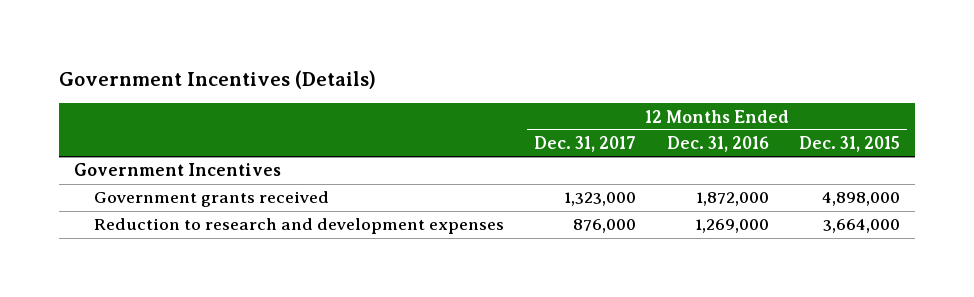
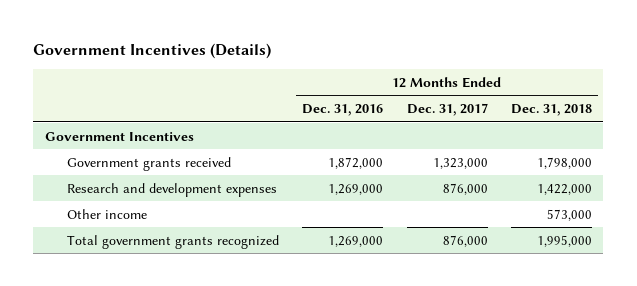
[798,136,900,153] Dec. 31, 2015 -> none
none -> [510,104,592,117] Dec. 31, 2018
[94,218,505,235] Reduction to research and development expenses -> [66,182,277,197] Research and development expenses
none -> [66,208,147,219] Other income
none -> [66,234,279,249] Total government grants recognized

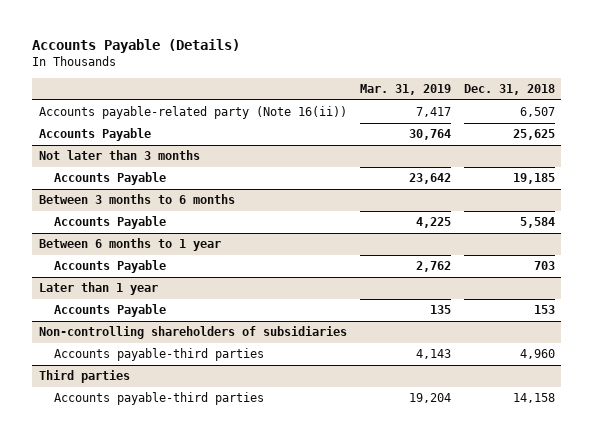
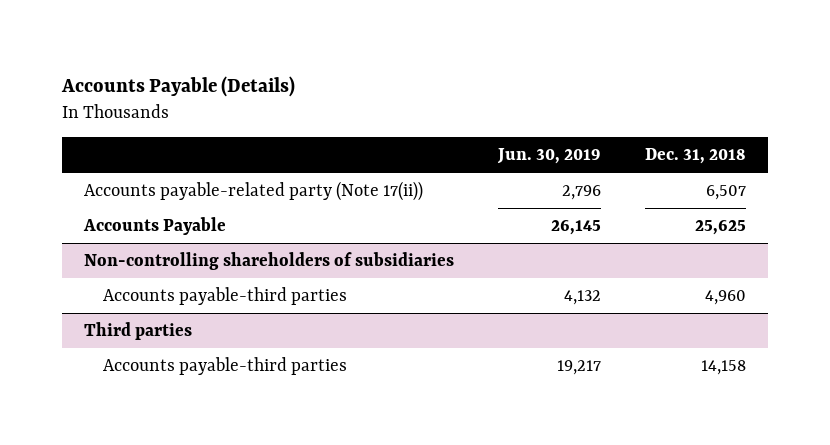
[359,84,451,96] Mar. 31, 2019 -> none
none -> [496,148,601,165] Jun. 30, 2019
[38,106,347,120] Accounts payable-related party (Note 16(ii)) -> [83,181,423,202] Accounts payable-related party (Note 17(ii))
[38,150,200,161] Not later than 3 months -> none
[54,172,167,186] Accounts Payable -> none
[38,194,235,205] Between 3 months to 6 months -> none
[54,216,167,230] Accounts Payable -> none
[38,238,221,252] Between 6 months to 1 year -> none
[54,260,167,274] Accounts Payable -> none
[38,282,158,296] Later than 1 year -> none
[54,304,167,318] Accounts Payable -> none

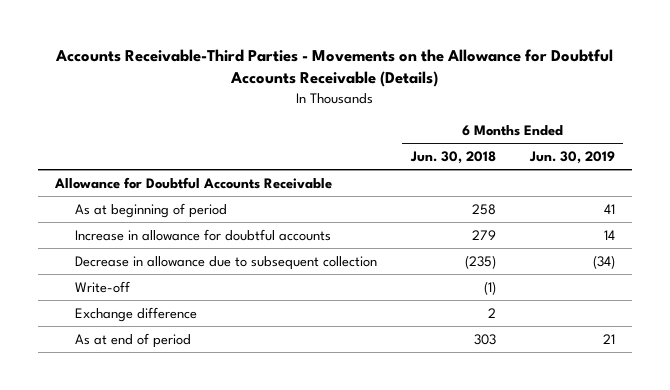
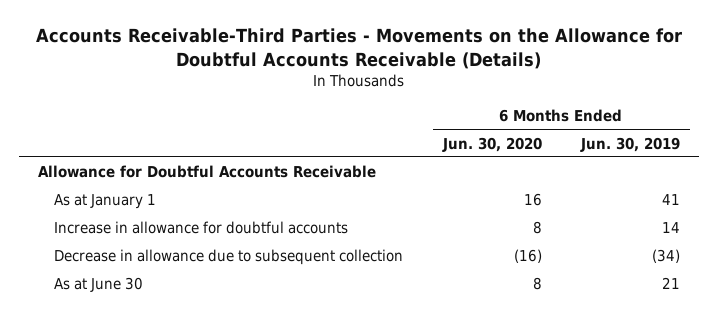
[409,150,496,164] Jun. 30, 2018 -> none
none -> [441,136,542,152] Jun. 30, 2020
[74,202,227,218] As at beginning of period -> [54,194,157,210] As at January 1
[74,280,130,293] Write-off -> none
[74,306,197,322] Exchange difference -> none
[74,332,191,348] As at end of period -> [54,277,144,293] As at June 30

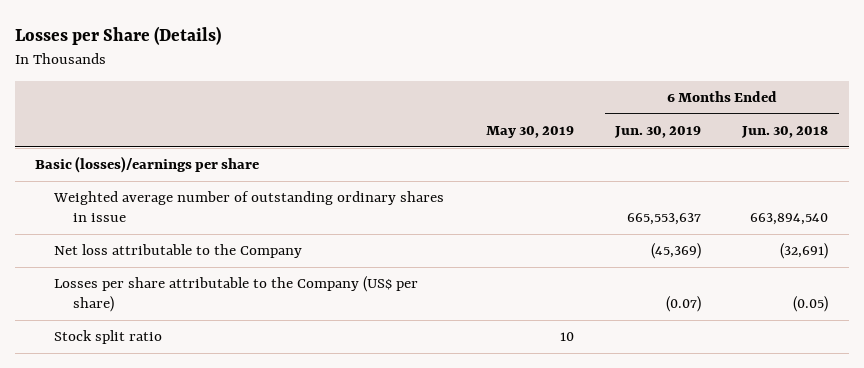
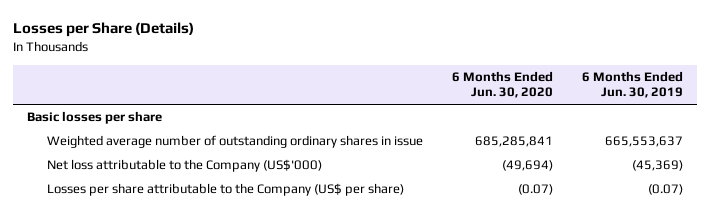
[485,126,574,139] May 30, 2019 -> none
[741,126,829,139] Jun. 30, 2018 -> none
none -> [451,71,553,99] 6 Months Ended Jun. 30, 2020
[35,156,260,174] Basic (losses)/earnings per share -> [27,111,163,125] Basic losses per share
[54,244,303,259] Net loss attributable to the Company -> [46,159,322,173] Net loss attributable to the Company (US$'000)
[54,330,163,345] Stock split ratio -> none

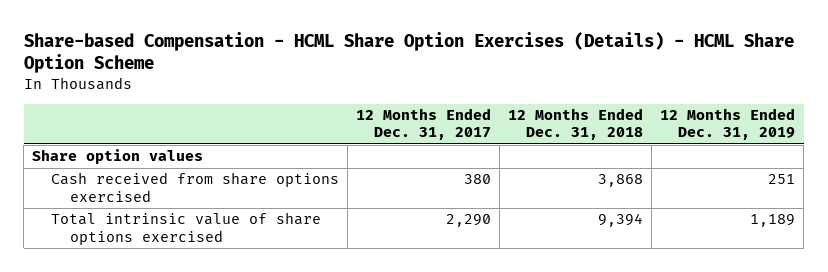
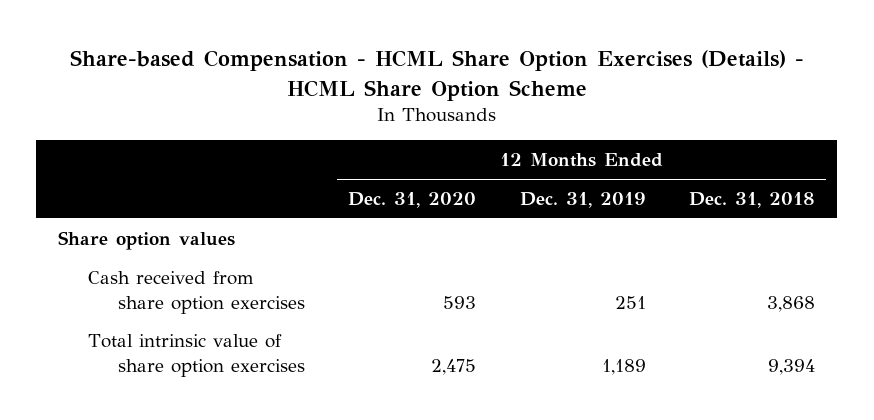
[356,107,492,141] 12 Months Ended Dec. 31, 2017 -> none
none -> [348,191,477,208] Dec. 31, 2020
[51,172,340,202] Cash received from share options exercised -> [88,270,305,314] Cash received from share option exercises
[51,212,322,245] Total intrinsic value of share options exercised -> [88,333,305,377] Total intrinsic value of share option exercises

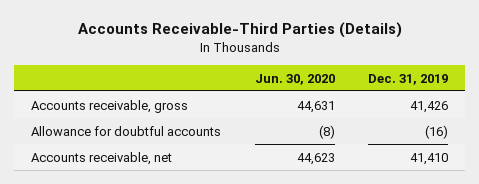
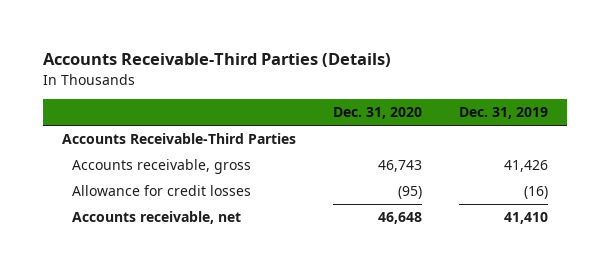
[254,73,335,85] Jun. 30, 2020 -> none
none -> [333,107,423,120] Dec. 31, 2020
none -> [61,133,296,145] Accounts Receivable-Third Parties
[30,125,221,136] Allowance for doubtful accounts -> [72,185,252,197] Allowance for credit losses

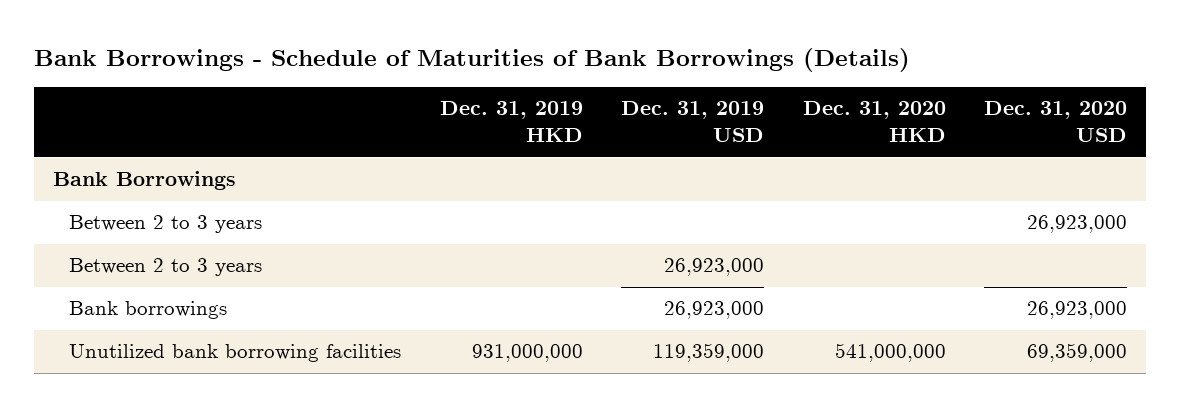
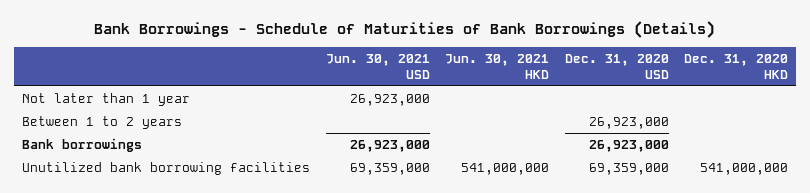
[439,101,583,143] Dec. 31, 2019 HKD -> none
[621,101,765,143] Dec. 31, 2019 USD -> none
none -> [325,53,430,79] Jun. 30, 2021 USD
none -> [445,53,550,79] Jun. 30, 2021 HKD
[52,171,236,191] Bank Borrowings -> none
[69,258,263,277] Between 2 to 3 years -> none
none -> [22,92,191,106] Not later than 1 year
[69,215,263,234] Between 2 to 3 years -> [22,115,183,129] Between 1 to 2 years

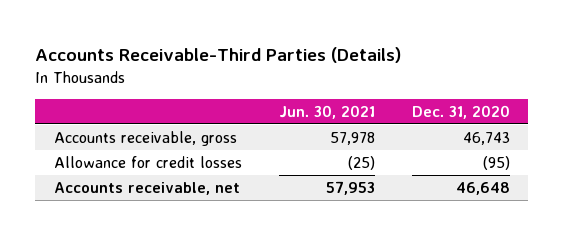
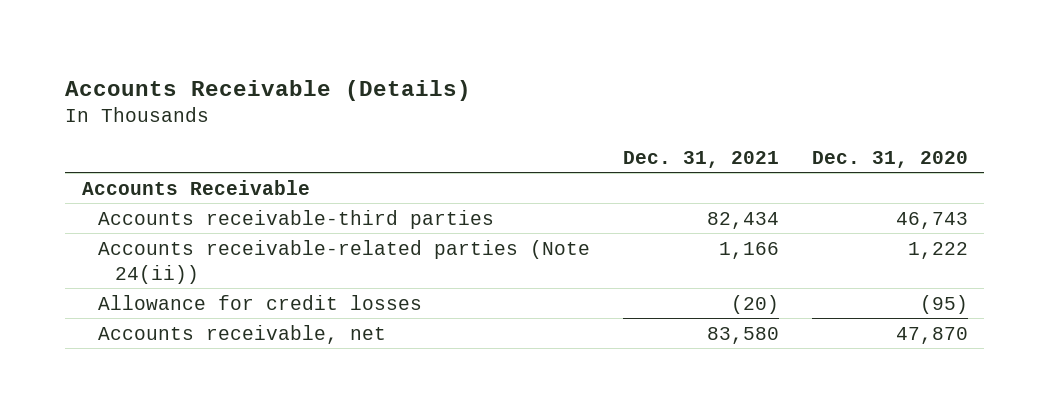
[35,46,402,63] Accounts Receivable-Third Parties (Details) -> [65,79,472,101] Accounts Receivable (Details)
[278,104,375,119] Jun. 30, 2021 -> none
none -> [622,150,779,168] Dec. 31, 2021
none -> [81,179,310,195] Accounts Receivable
[53,130,237,146] Accounts receivable, gross -> [98,209,495,229] Accounts receivable-third parties
none -> [98,239,591,284] Accounts receivable-related parties (Note 24(ii))
[455,181,510,195] 46,648 -> [895,326,968,344] 47,870

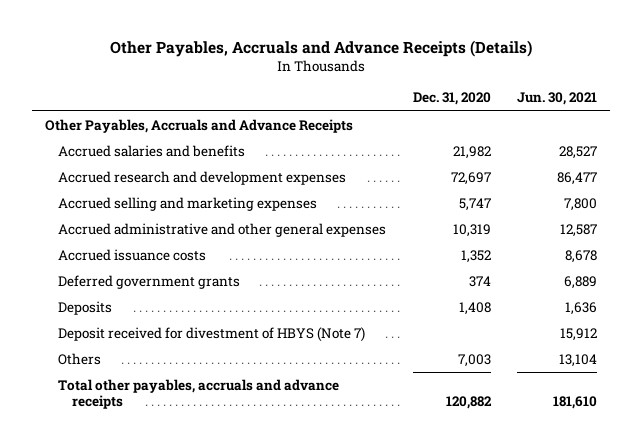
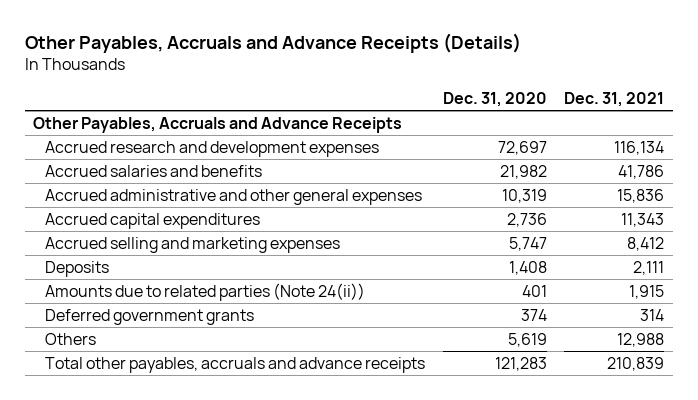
[516,92,597,106] Jun. 30, 2021 -> none
none -> [564,92,665,108] Dec. 31, 2021
[58,144,246,157] Accrued salaries and benefits -> [44,164,262,177] Accrued salaries and benefits
[58,248,207,261] Accrued issuance costs -> none
none -> [44,212,260,229] Accrued capital expenditures
[58,196,318,211] Accrued selling and marketing expenses -> [44,236,340,253] Accrued selling and marketing expenses
[58,326,366,342] Deposit received for divestment of HBYS (Note 7) -> none
none -> [44,282,365,301] Amounts due to related parties (Note 24(ii))
[58,274,241,289] Deferred government grants -> [44,308,254,325] Deferred government grants
[457,353,491,367] 7,003 -> [507,332,547,347] 5,619
[445,395,492,409] 120,882 -> [494,356,547,371] 121,283

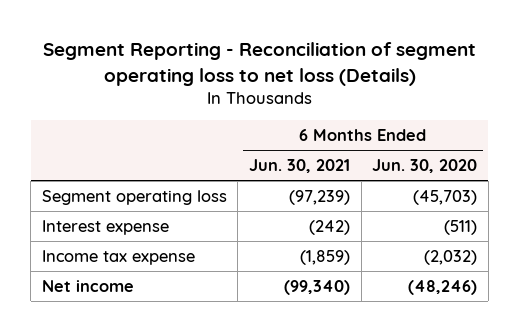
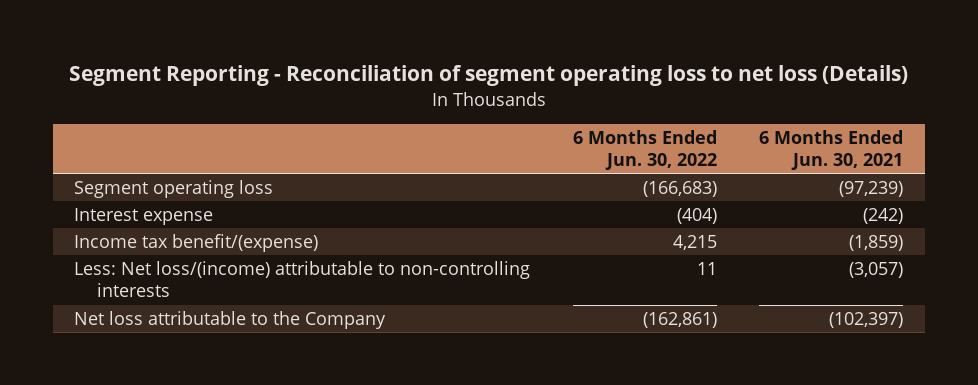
[372,158,478,173] Jun. 30, 2020 -> none
none -> [572,129,717,171] 6 Months Ended Jun. 30, 2022
[41,279,134,292] Net income -> none
[41,249,195,265] Income tax expense -> [74,234,319,253] Income tax benefit/(expense)
none -> [74,261,531,298] Less: Net loss/(income) attributable to non-controlling interests
none -> [74,311,387,330] Net loss attributable to the Company

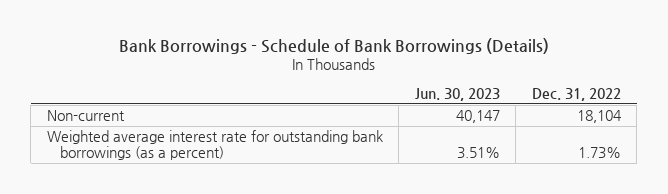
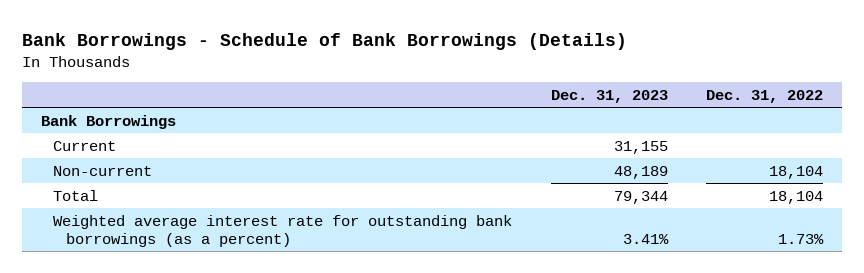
[414,87,500,101] Jun. 30, 2023 -> none
none -> [550,89,668,103] Dec. 31, 2023
none -> [41,114,177,129] Bank Borrowings
none -> [53,140,117,151] Current
none -> [53,189,99,201] Total

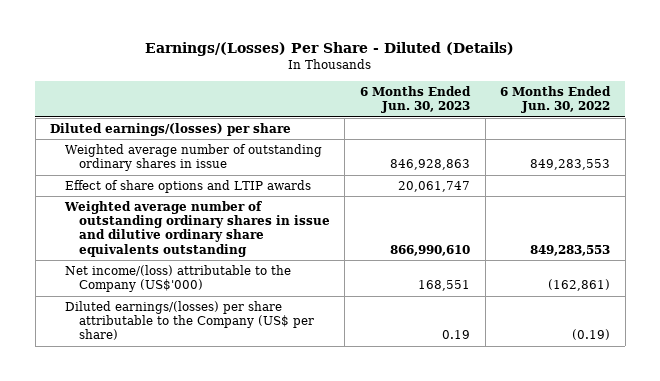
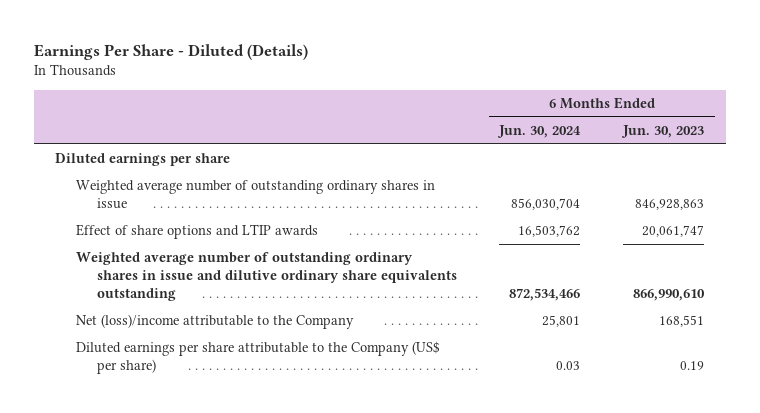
[145,42,515,57] Earnings/(Losses) Per Share - Diluted (Details) -> [33,44,308,61] Earnings Per Share - Diluted (Details)
[500,85,612,114] 6 Months Ended Jun. 30, 2022 -> none
none -> [497,124,582,138] Jun. 30, 2024
[50,122,292,136] Diluted earnings/(losses) per share -> [55,153,231,167] Diluted earnings per share
[64,264,291,293] Net income/(loss) attributable to the Company (US$'000) -> [75,314,354,330] Net (loss)/income attributable to the Company
[64,300,314,341] Diluted earnings/(losses) per share attributable to the Company (US$ per share) -> [75,341,440,374] Diluted earnings per share attributable to the Company (US$ per share)

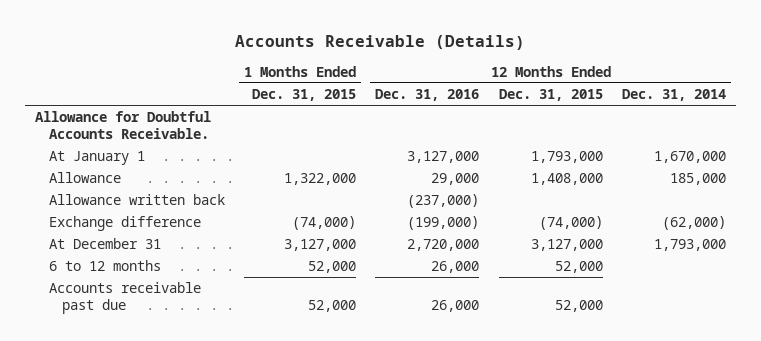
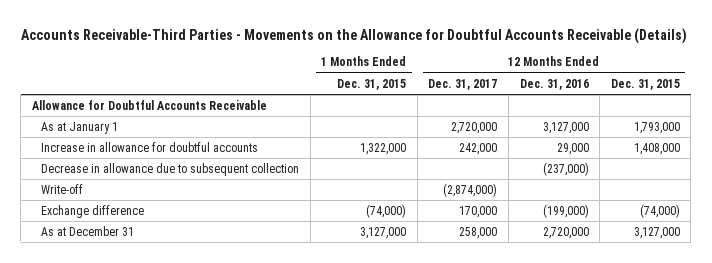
[235,34,526,50] Accounts Receivable (Details) -> [20,27,687,44] Accounts Receivable-Third Parties - Movements on the Allowance for Doubtful Accounts Receivable (Details)
[621,89,726,102] Dec. 31, 2014 -> none
none -> [428,78,498,90] Dec. 31, 2017
[34,111,211,139] Allowance for Doubtful Accounts Receivable. -> [31,99,267,110] Allowance for Doubtful Accounts Receivable
[48,151,145,166] At January 1 -> [41,121,119,134] As at January 1
[48,172,121,184] Allowance -> [41,141,259,152] Increase in allowance for doubtful accounts
[48,194,225,206] Allowance written back -> [41,162,300,176] Decrease in allowance due to subsequent collection
none -> [41,183,84,194] Write-off
[48,260,161,272] 6 to 12 months -> none
[48,282,201,314] Accounts receivable past due -> none
[48,238,161,250] At December 31 -> [41,225,135,236] As at December 31

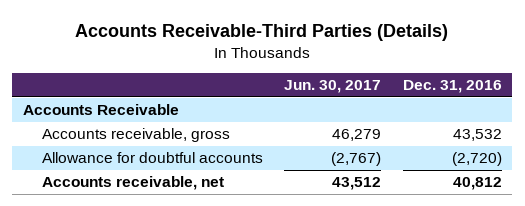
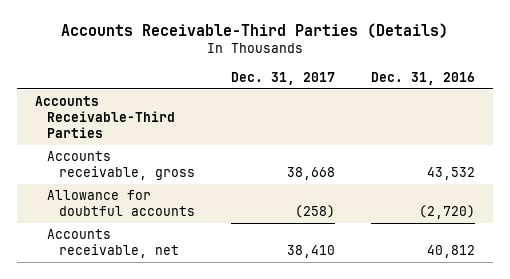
[284,80,382,94] Jun. 30, 2017 -> none
none -> [230,71,335,85] Dec. 31, 2017
[23,104,180,116] Accounts Receivable -> [34,96,175,139] Accounts Receivable-Third Parties

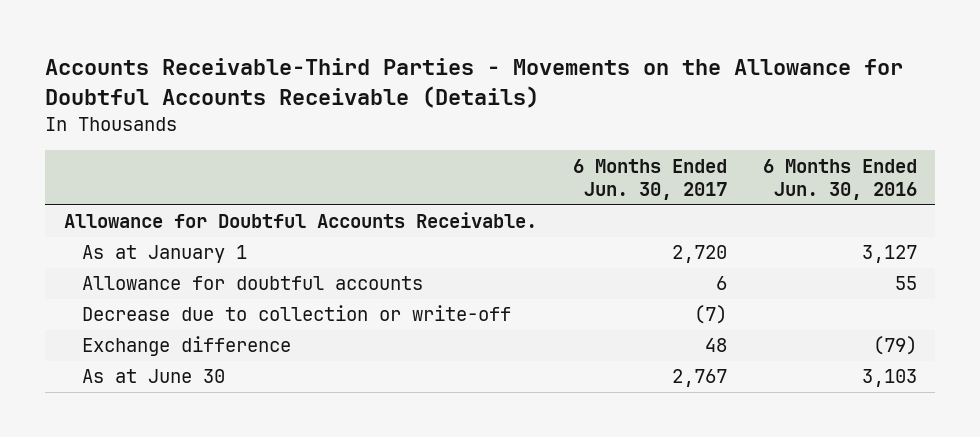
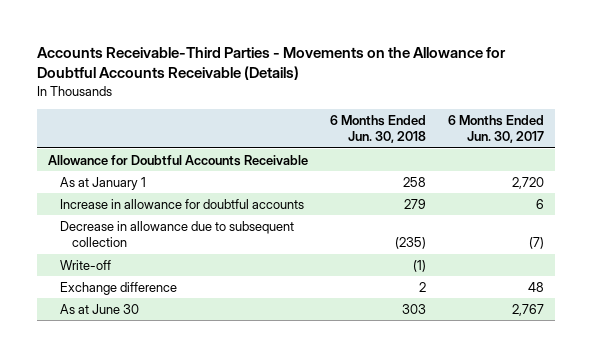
[762,158,917,201] 6 Months Ended Jun. 30, 2016 -> none
none -> [330,114,427,144] 6 Months Ended Jun. 30, 2018
[63,212,537,229] Allowance for Doubtful Accounts Receivable. -> [48,154,309,166] Allowance for Doubtful Accounts Receivable
[82,305,512,322] Decrease due to collection or write-off -> none
[82,276,424,291] Allowance for doubtful accounts -> [60,198,305,209] Increase in allowance for doubtful accounts
none -> [60,220,295,248] Decrease in allowance due to subsequent collection
none -> [60,259,112,270] Write-off

